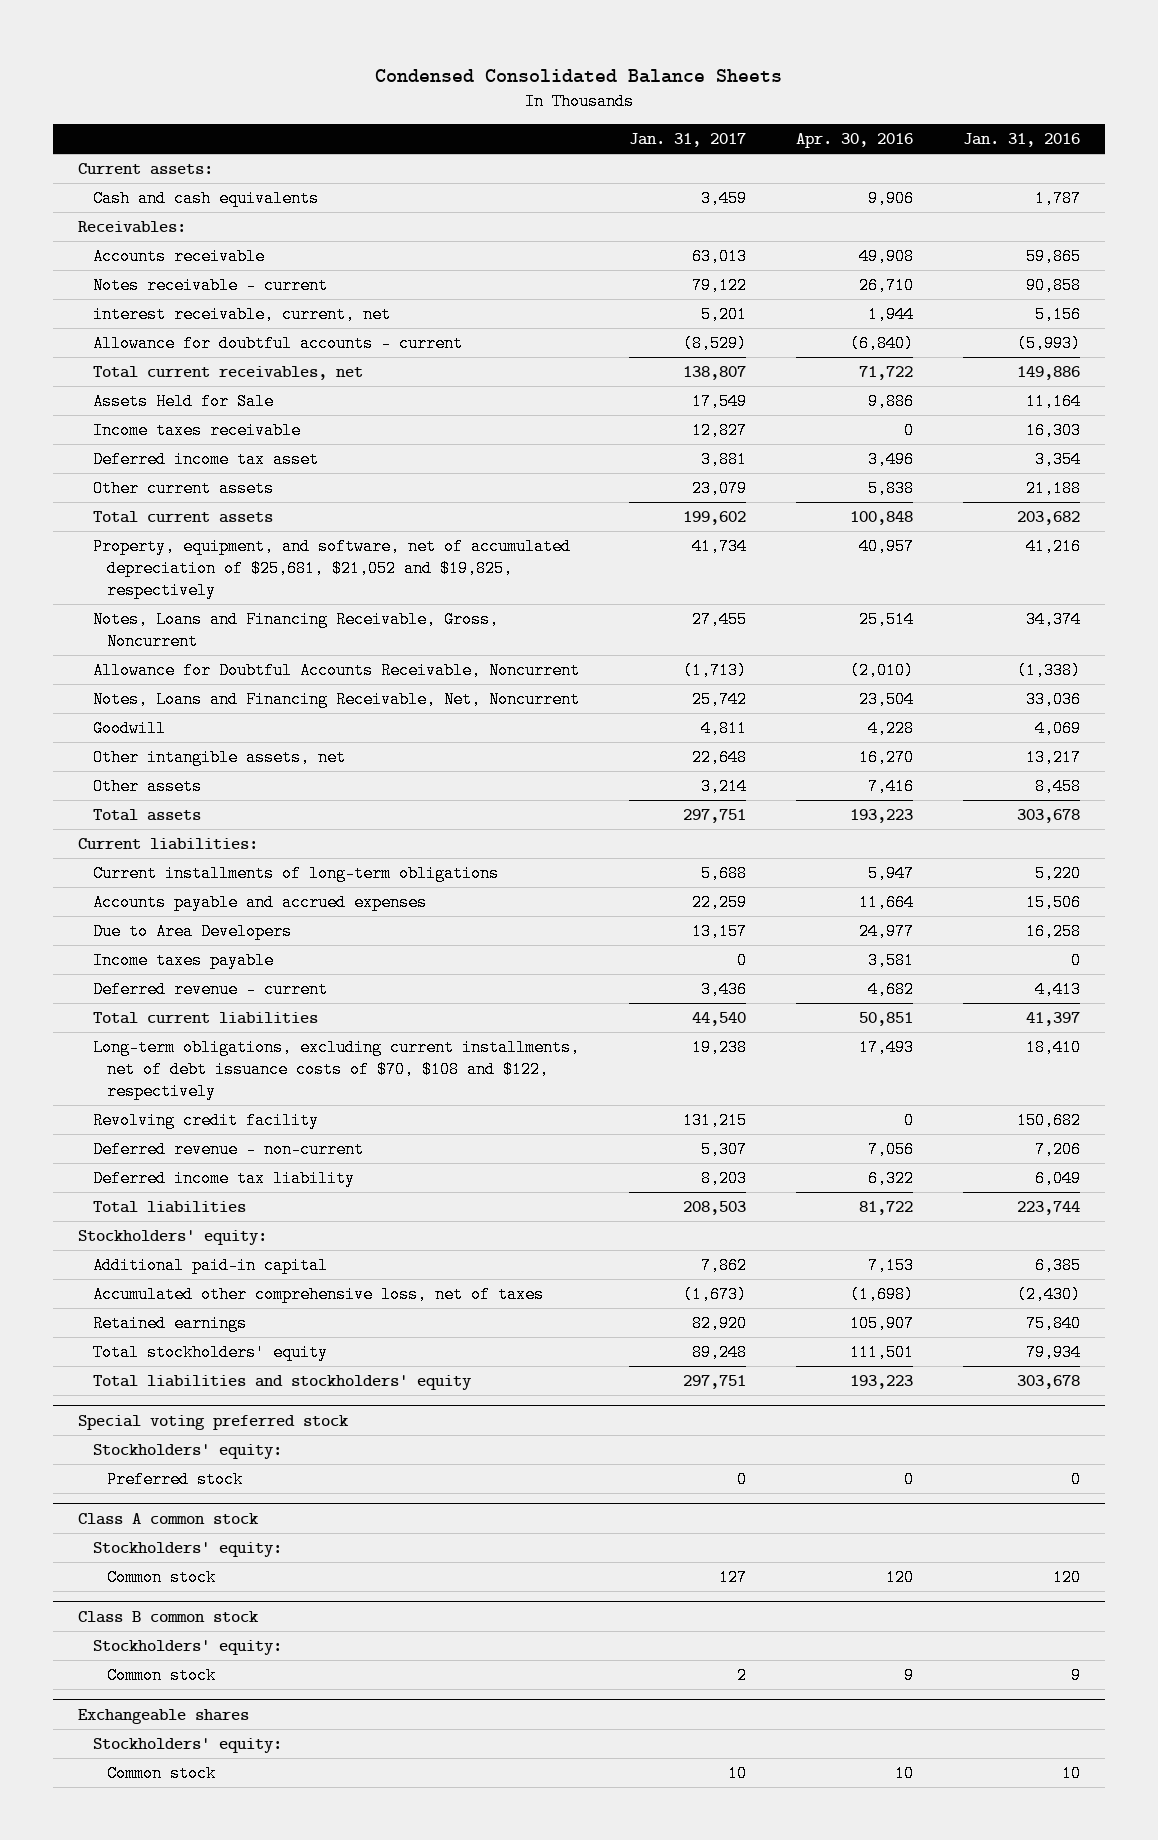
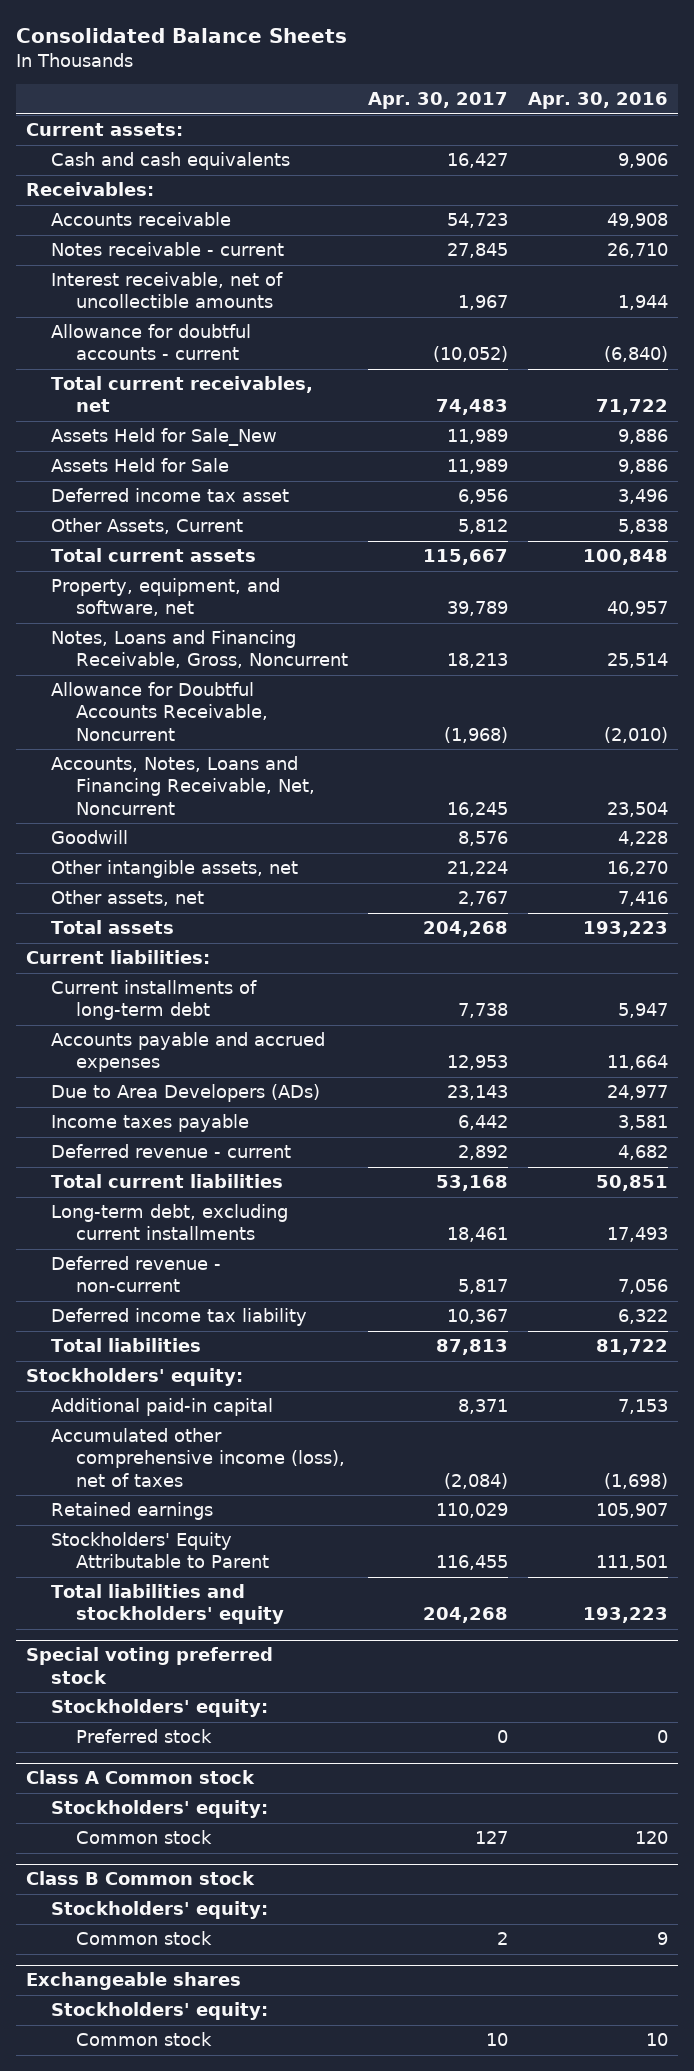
[375,68,783,83] Condensed Consolidated Balance Sheets -> [16,28,348,44] Consolidated Balance Sheets
[628,133,746,148] Jan. 31, 2017 -> none
[962,133,1080,148] Jan. 31, 2016 -> none
none -> [368,92,509,110] Apr. 30, 2017
[92,306,391,324] interest receivable, current, net -> [51,272,284,309] Interest receivable, net of uncollectible amounts
none -> [51,428,278,447] Assets Held for Sale_New
[92,422,301,440] Income taxes receivable -> none
[92,480,274,498] Other current assets -> [51,518,244,535] Other Assets, Current
[92,538,571,599] Property, equipment, and software, net of accumulated depreciation of $25,681, $21,052 and $19,825, respectively -> [51,578,281,617] Property, equipment, and software, net
[92,691,580,709] Notes, Loans and Financing Receivable, Net, Noncurrent -> [51,756,316,815] Accounts, Notes, Loans and Financing Receivable, Net, Noncurrent
[92,778,202,796] Other assets -> [51,890,205,907] Other assets, net
[92,865,499,883] Current installments of long-term obligations -> [51,980,258,1021] Current installments of long-term debt
[92,923,292,941] Due to Area Developers -> [51,1084,321,1103] Due to Area Developers (ADs)
[92,1112,319,1130] Revolving credit facility -> none
[92,1039,580,1100] Long-term obligations, excluding current installments, net of debt issuance costs of $70, $108 and $122, respectively -> [51,1204,289,1241] Long-term debt, excluding current installments
[92,1286,544,1304] Accumulated other comprehensive loss, net of taxes -> [51,1428,346,1487] Accumulated other comprehensive income (loss), net of taxes
[92,1344,328,1362] Total stockholders' equity -> [51,1532,270,1569] Stockholders' Equity Attributable to Parent
[78,1512,260,1525] Class A common stock -> [26,1770,256,1785] Class A Common stock
[78,1610,260,1623] Class B common stock -> [26,1871,256,1886] Class B Common stock

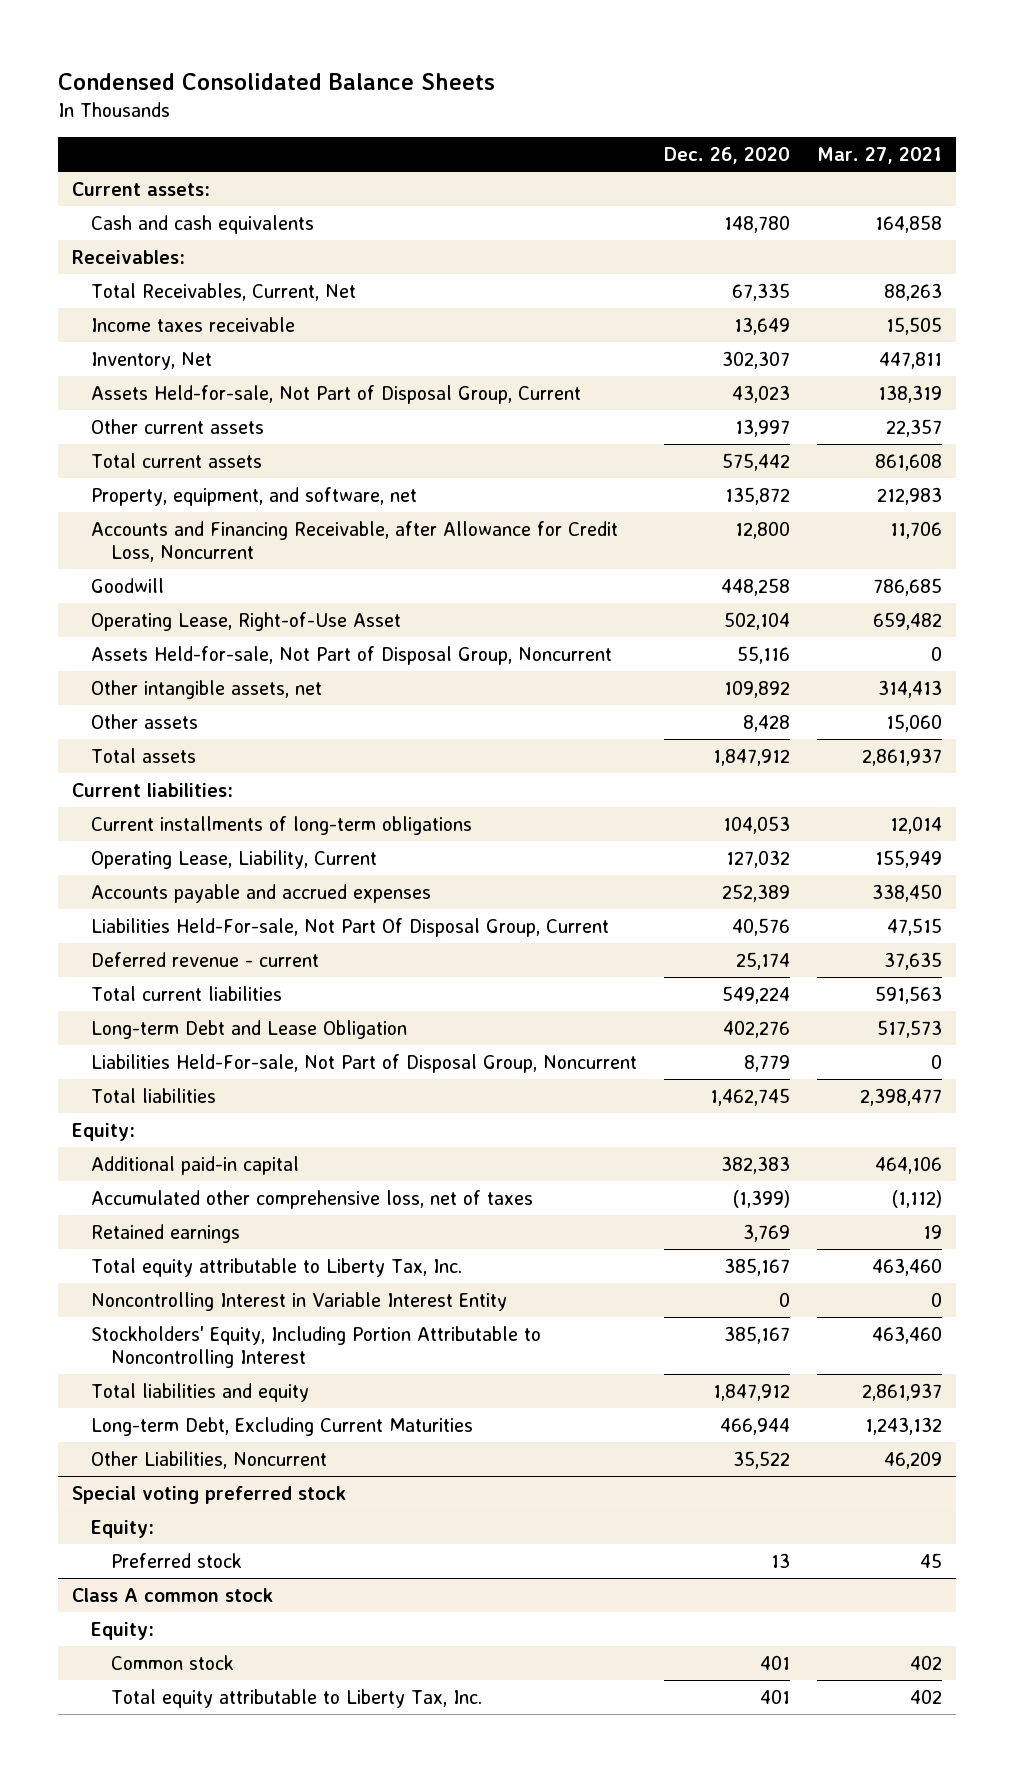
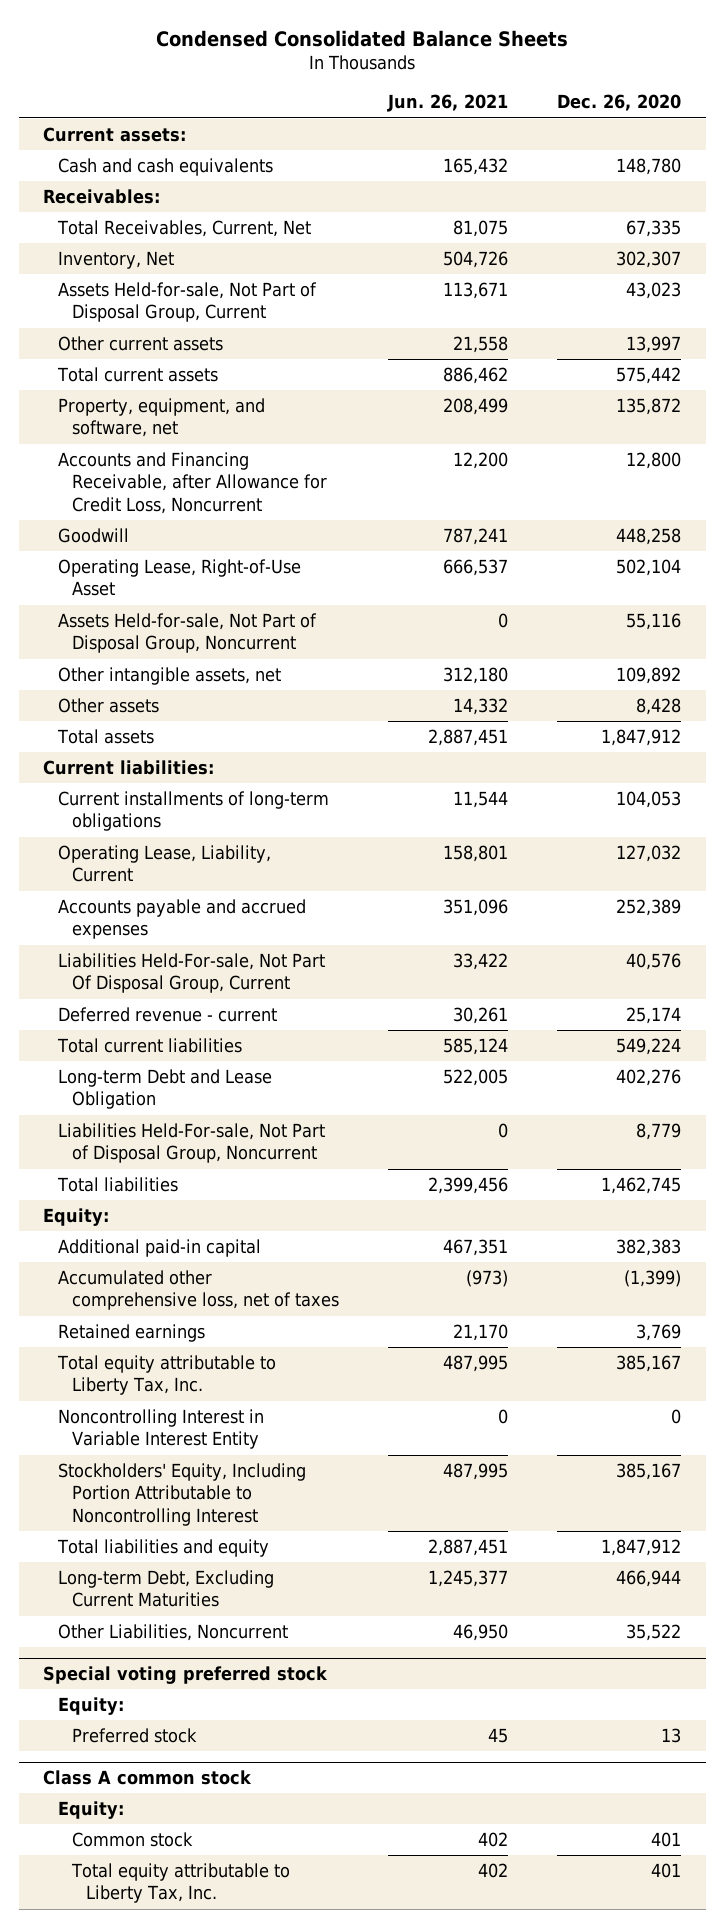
[817,147,943,165] Mar. 27, 2021 -> none
none -> [387,94,509,113] Jun. 26, 2021
[91,316,296,332] Income taxes receivable -> none

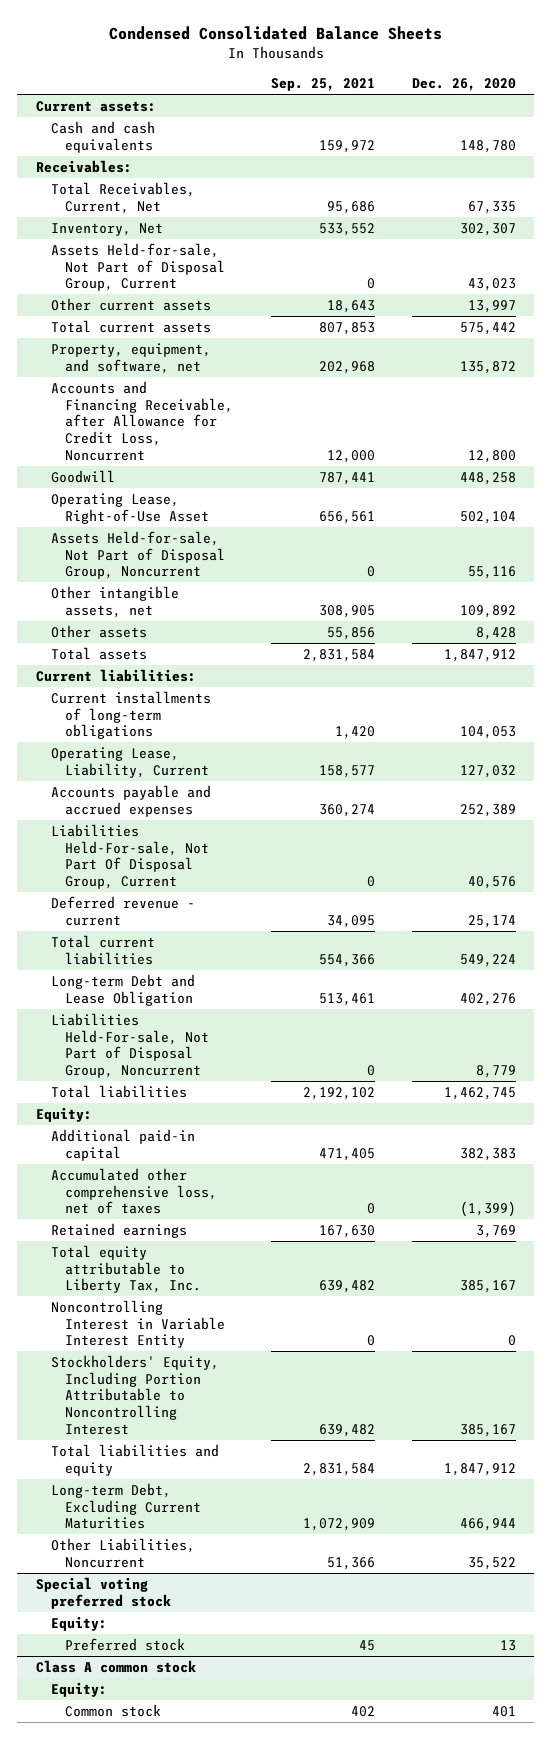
[387,94,509,113] Jun. 26, 2021 -> none
none -> [270,78,375,92] Sep. 25, 2021
[71,1862,291,1904] Total equity attributable to Liberty Tax, Inc. -> none

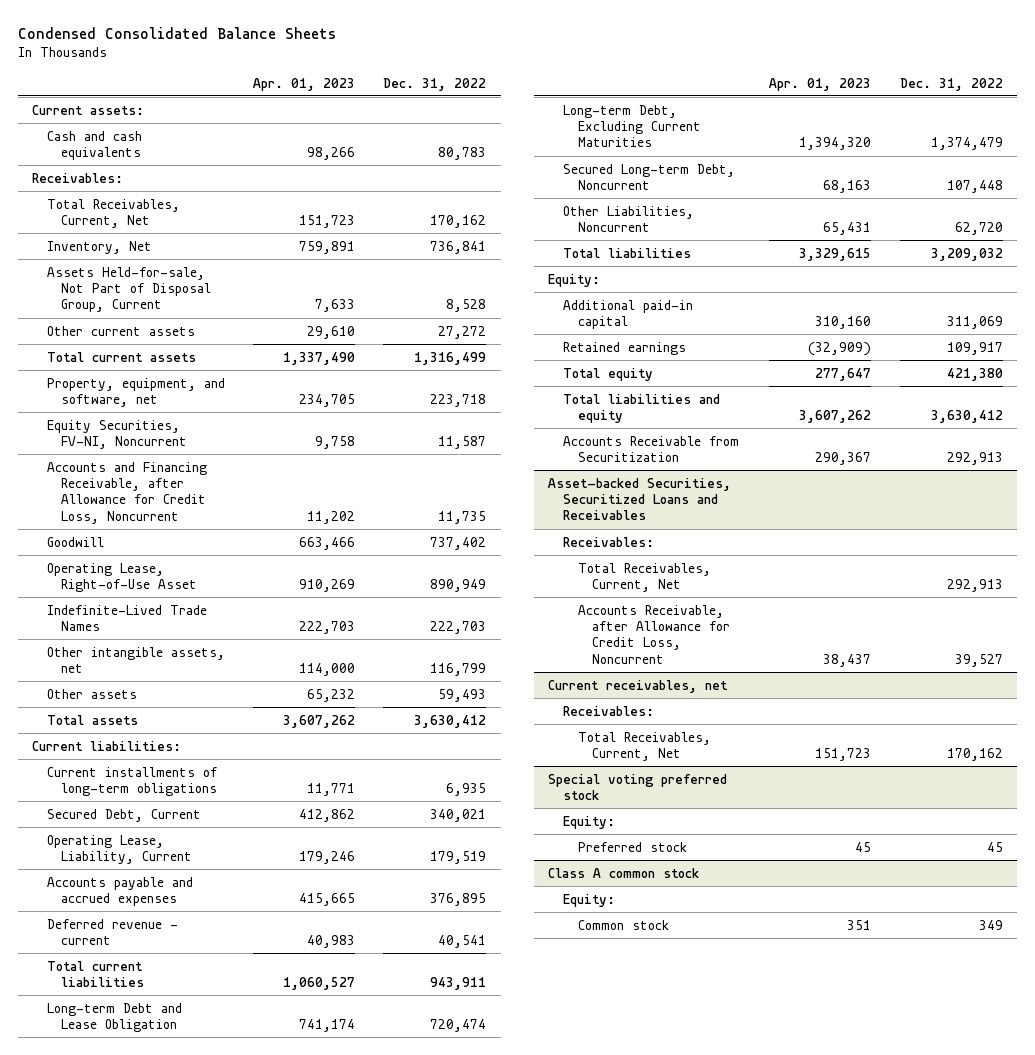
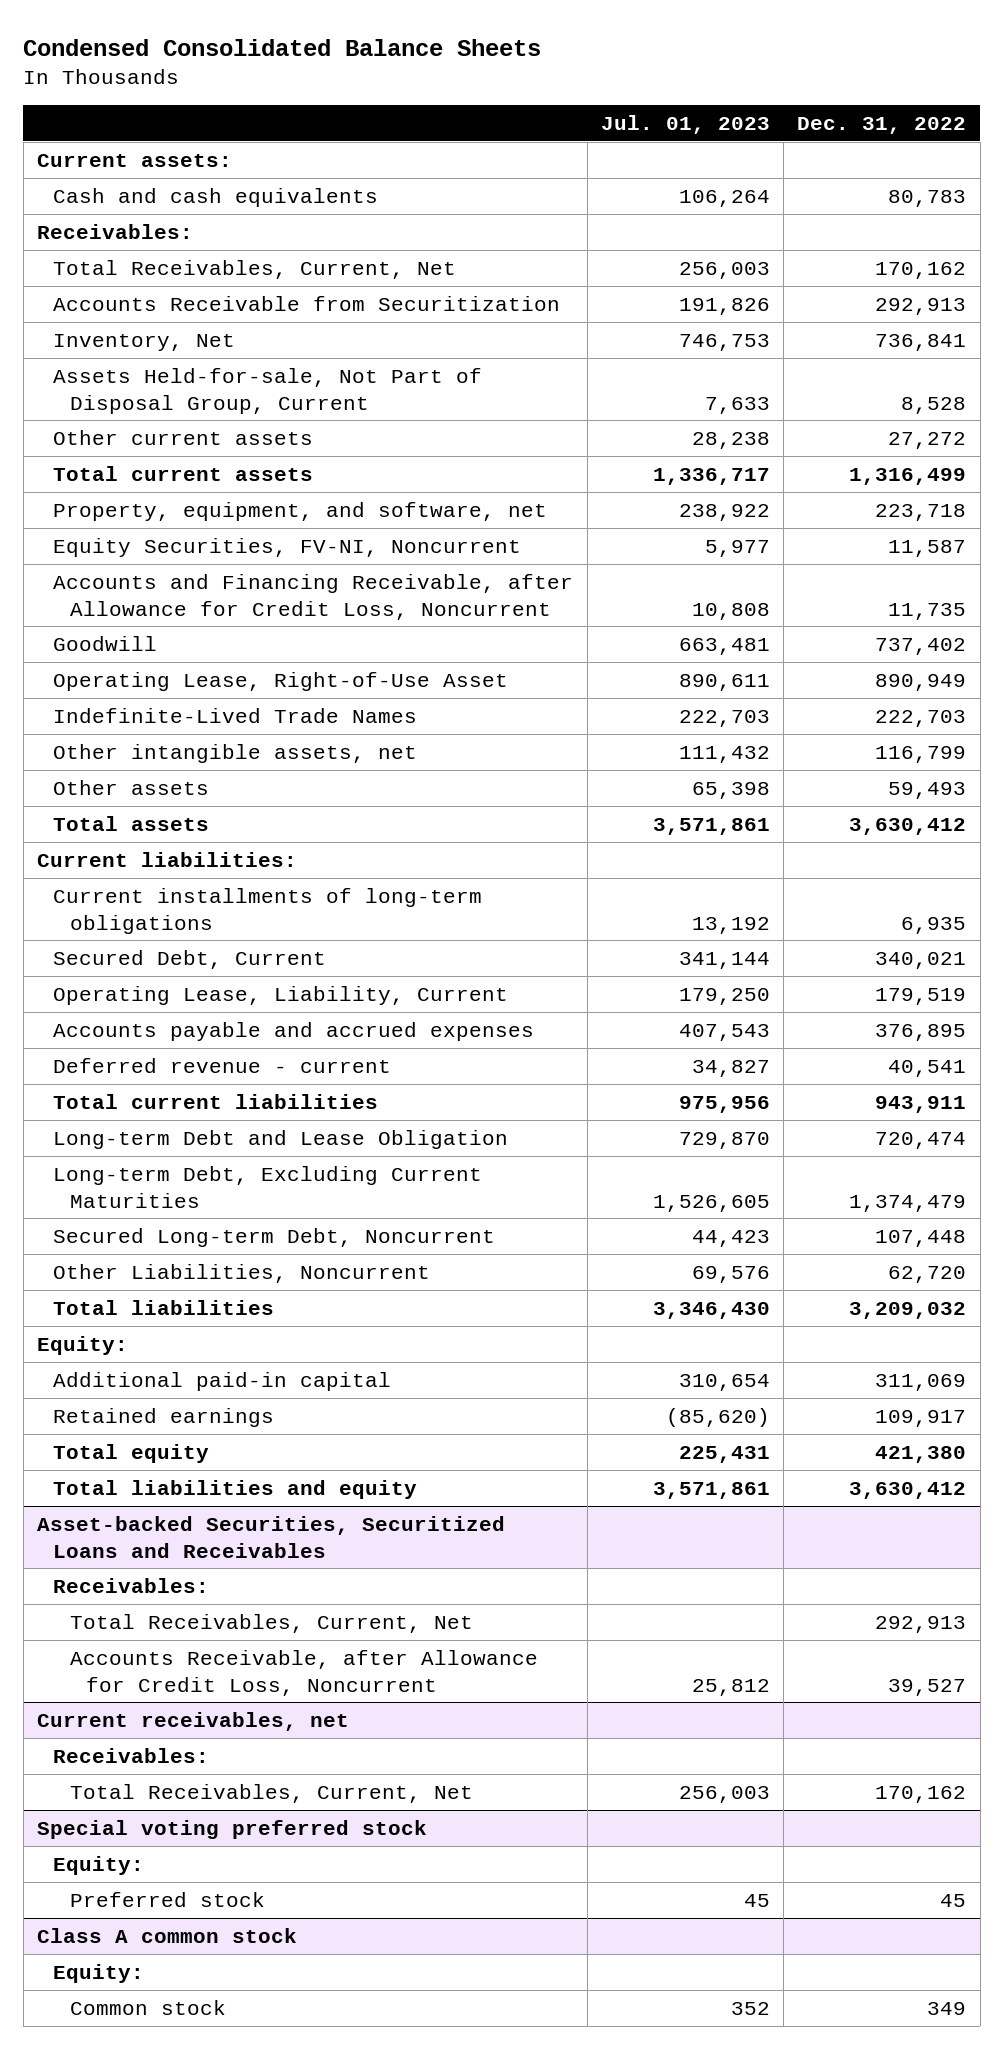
[253,77,356,91] Apr. 01, 2023 -> none
none -> [600,115,770,135] Jul. 01, 2023
[563,435,740,462] Accounts Receivable from Securitization -> [53,295,561,311] Accounts Receivable from Securitization

